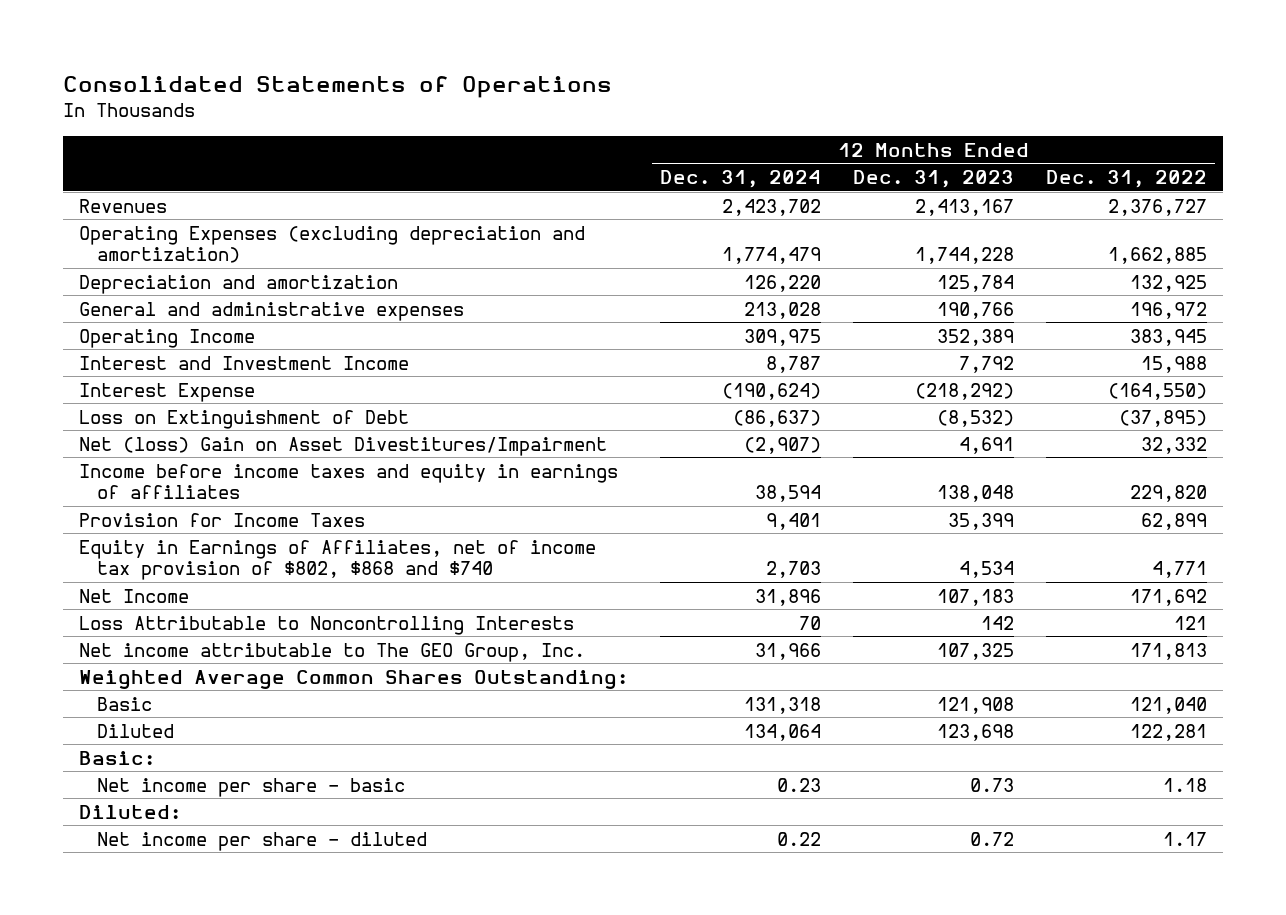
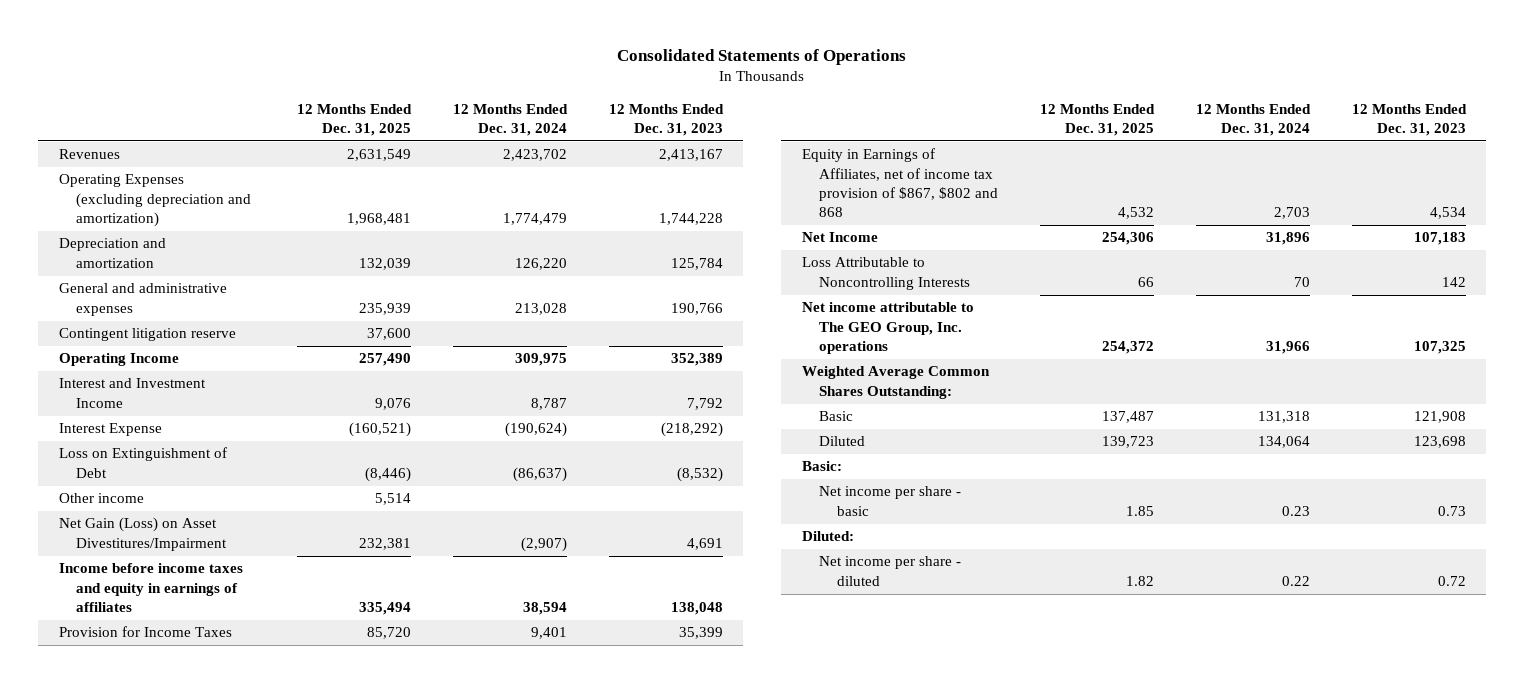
[1045,170,1207,189] Dec. 31, 2022 -> none
none -> [297,103,413,137] 12 Months Ended Dec. 31, 2025
none -> [58,328,236,342] Contingent litigation reserve
none -> [58,493,144,504] Other income
[79,436,608,456] Net (loss) Gain on Asset Divestitures/Impairment -> [58,517,228,551] Net Gain (Loss) on Asset Divestitures/Impairment
[79,539,597,581] Equity in Earnings of Affiliates, net of income tax provision of $802, $868 and $740 -> [801,148,999,218] Equity in Earnings of Affiliates, net of income tax provision of $867, $802 and 868
[79,642,586,662] Net income attributable to The GEO Group, Inc. -> [801,302,974,355] Net income attributable to The GEO Group, Inc. operations

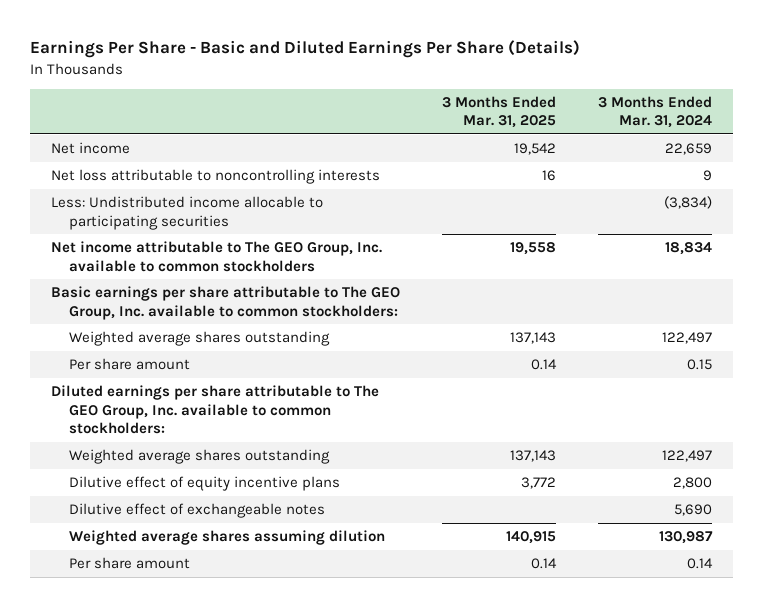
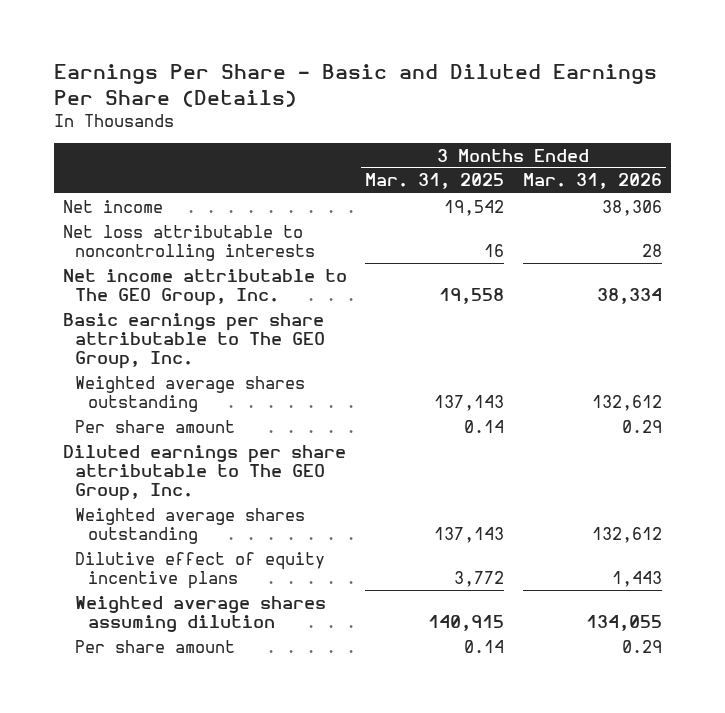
[598,95,713,129] 3 Months Ended Mar. 31, 2024 -> none
none -> [522,173,662,190] Mar. 31, 2026
[51,196,324,230] Less: Undistributed income allocable to participating securities -> none
[51,241,383,272] Net income attributable to The GEO Group, Inc. available to common stockholders -> [62,268,347,306] Net income attributable to The GEO Group, Inc.
[51,286,401,320] Basic earnings per share attributable to The GEO Group, Inc. available to common stockholders: -> [62,312,326,369] Basic earnings per share attributable to The GEO Group, Inc.
[51,385,380,435] Diluted earnings per share attributable to The GEO Group, Inc. available to common stockholders: -> [62,444,346,501] Diluted earnings per share attributable to The GEO Group, Inc.
[68,503,325,519] Dilutive effect of exchangeable notes -> none

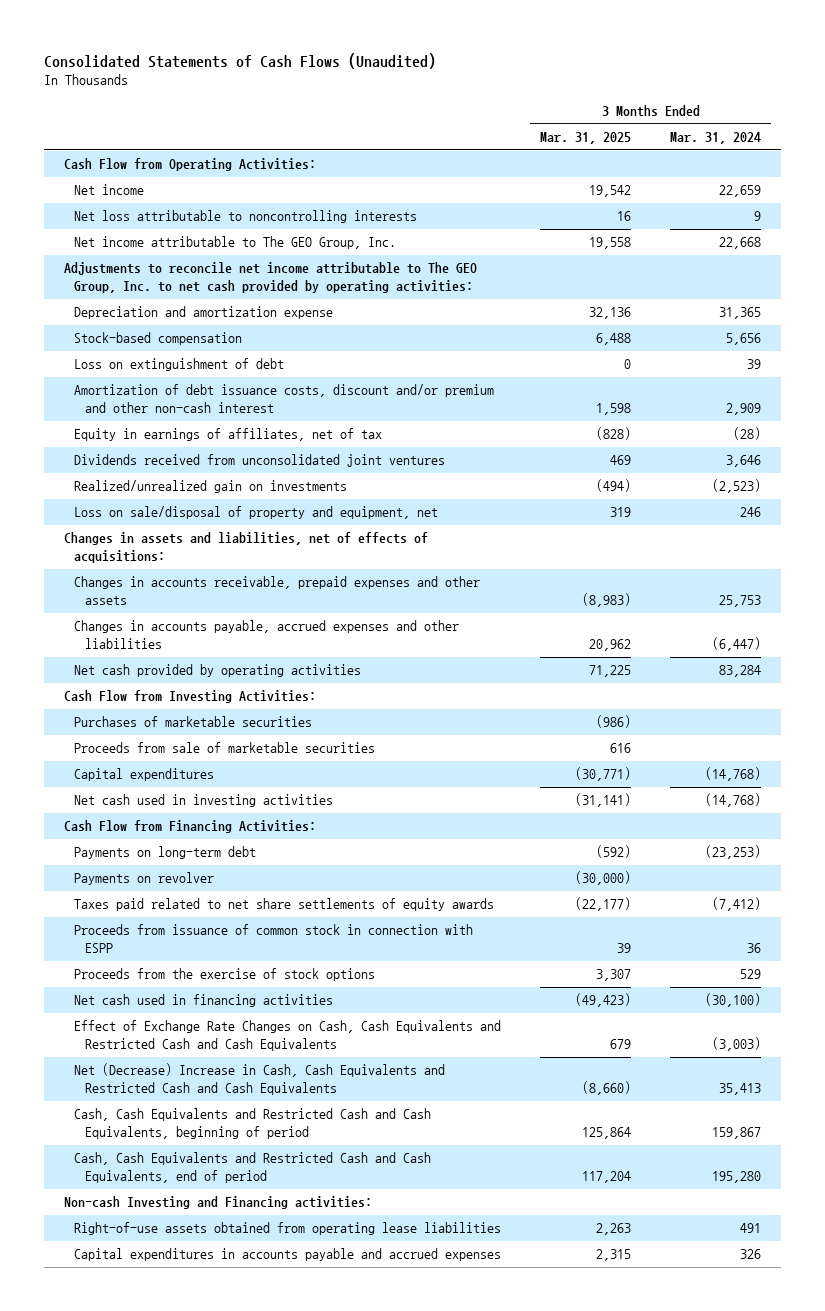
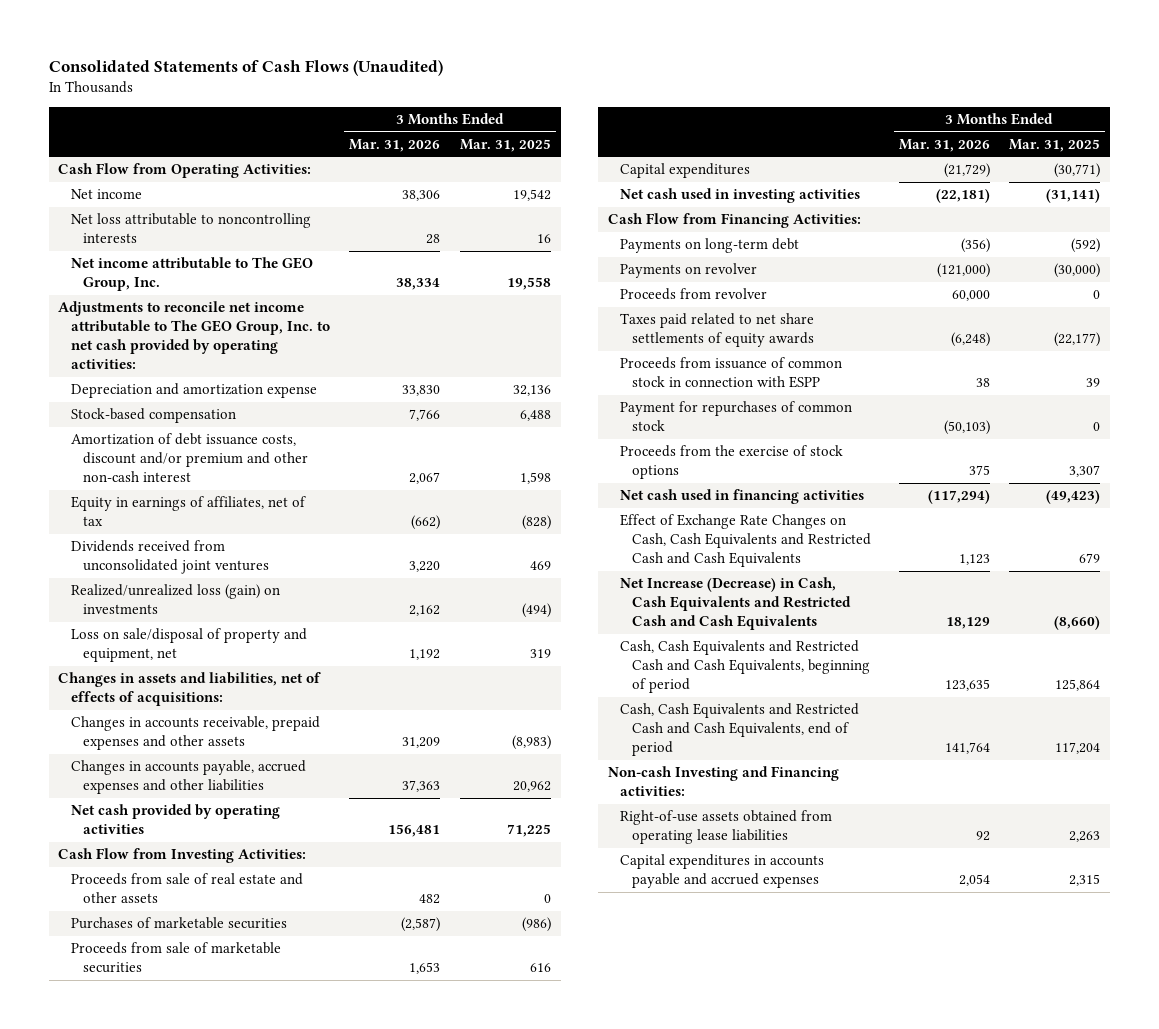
[670,131,762,144] Mar. 31, 2024 -> none
none -> [349,138,441,152] Mar. 31, 2026
[74,358,285,372] Loss on extinguishment of debt -> none
[74,480,348,494] Realized/unrealized gain on investments -> [70,584,280,615] Realized/unrealized loss (gain) on investments
none -> [70,873,303,904] Proceeds from sale of real estate and other assets
none -> [620,288,768,301] Proceeds from revolver
none -> [620,401,853,432] Payment for repurchases of common stock
[74,1063,446,1096] Net (Decrease) Increase in Cash, Cash Equivalents and Restricted Cash and Cash Equivalents -> [620,577,852,631] Net Increase (Decrease) in Cash, Cash Equivalents and Restricted Cash and Cash Equivalents

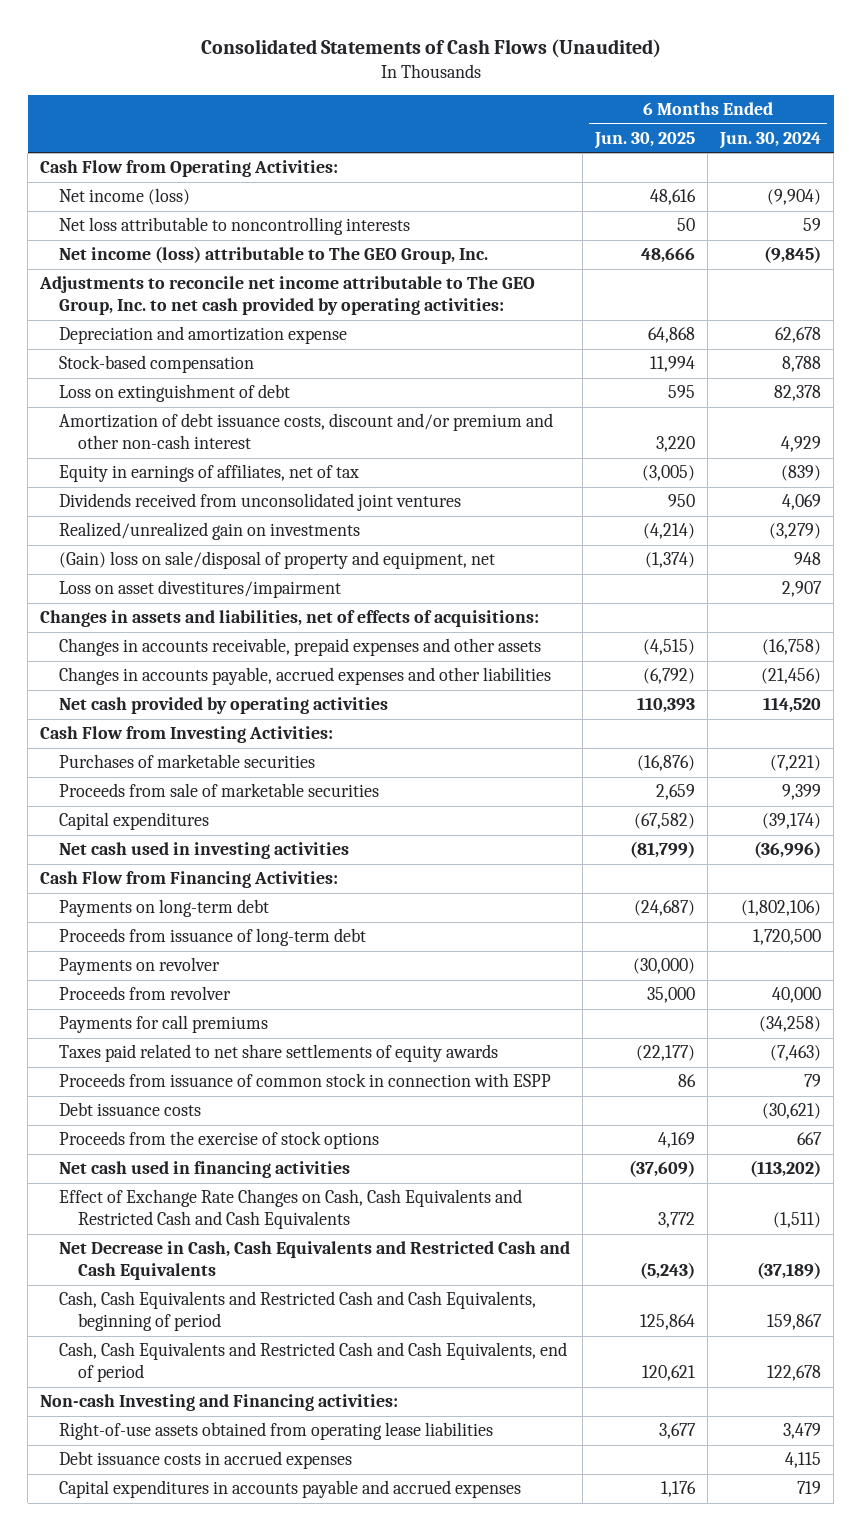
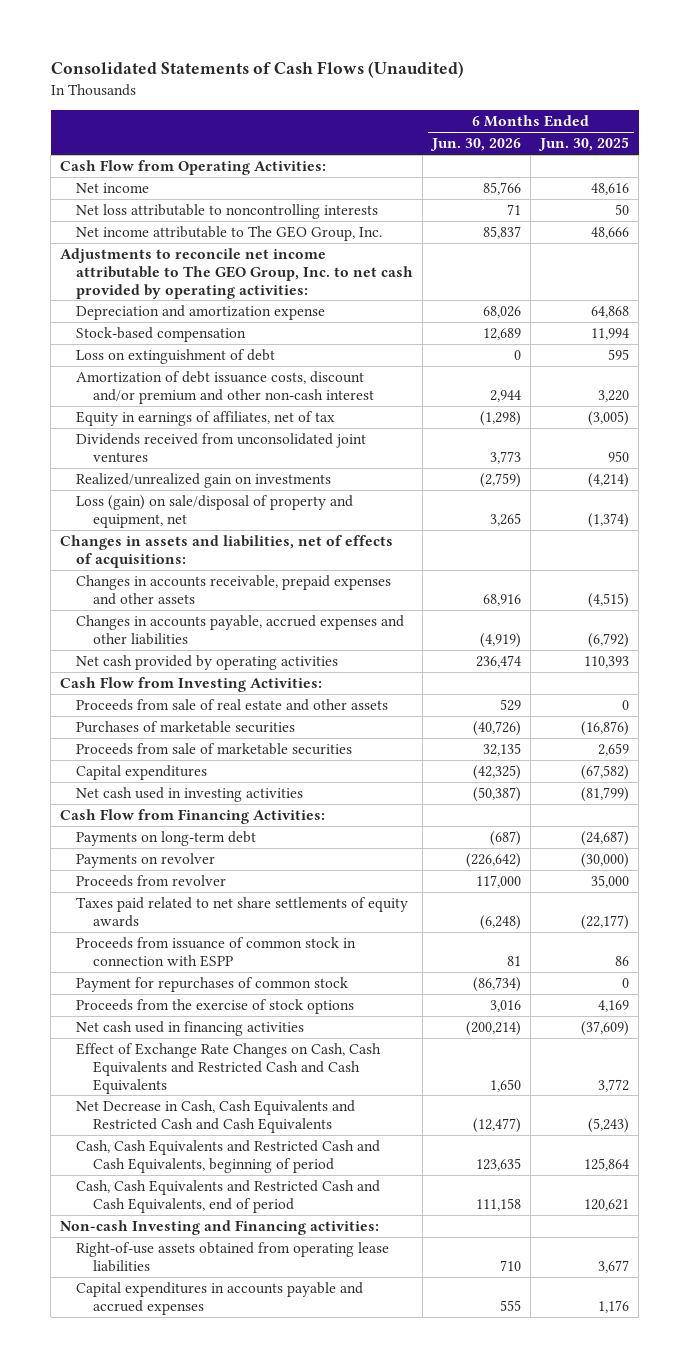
[719,131,822,149] Jun. 30, 2024 -> none
none -> [430,138,522,152] Jun. 30, 2026
[58,188,190,206] Net income (loss) -> [76,182,150,193] Net income
[58,246,488,265] Net income (loss) attributable to The GEO Group, Inc. -> [76,225,383,241] Net income attributable to The GEO Group, Inc.
[58,580,341,599] Loss on asset divestitures/impairment -> none
[58,551,495,570] (Gain) loss on sale/disposal of property and equipment, net -> [76,494,354,528] Loss (gain) on sale/disposal of property and equipment, net
none -> [76,698,389,711] Proceeds from sale of real estate and other assets
[58,928,366,947] Proceeds from issuance of long-term debt -> none
[58,1015,268,1034] Payments for call premiums -> none
[58,1102,201,1117] Debt issuance costs -> none
none -> [76,976,349,992] Payment for repurchases of common stock
[58,1451,352,1470] Debt issuance costs in accrued expenses -> none

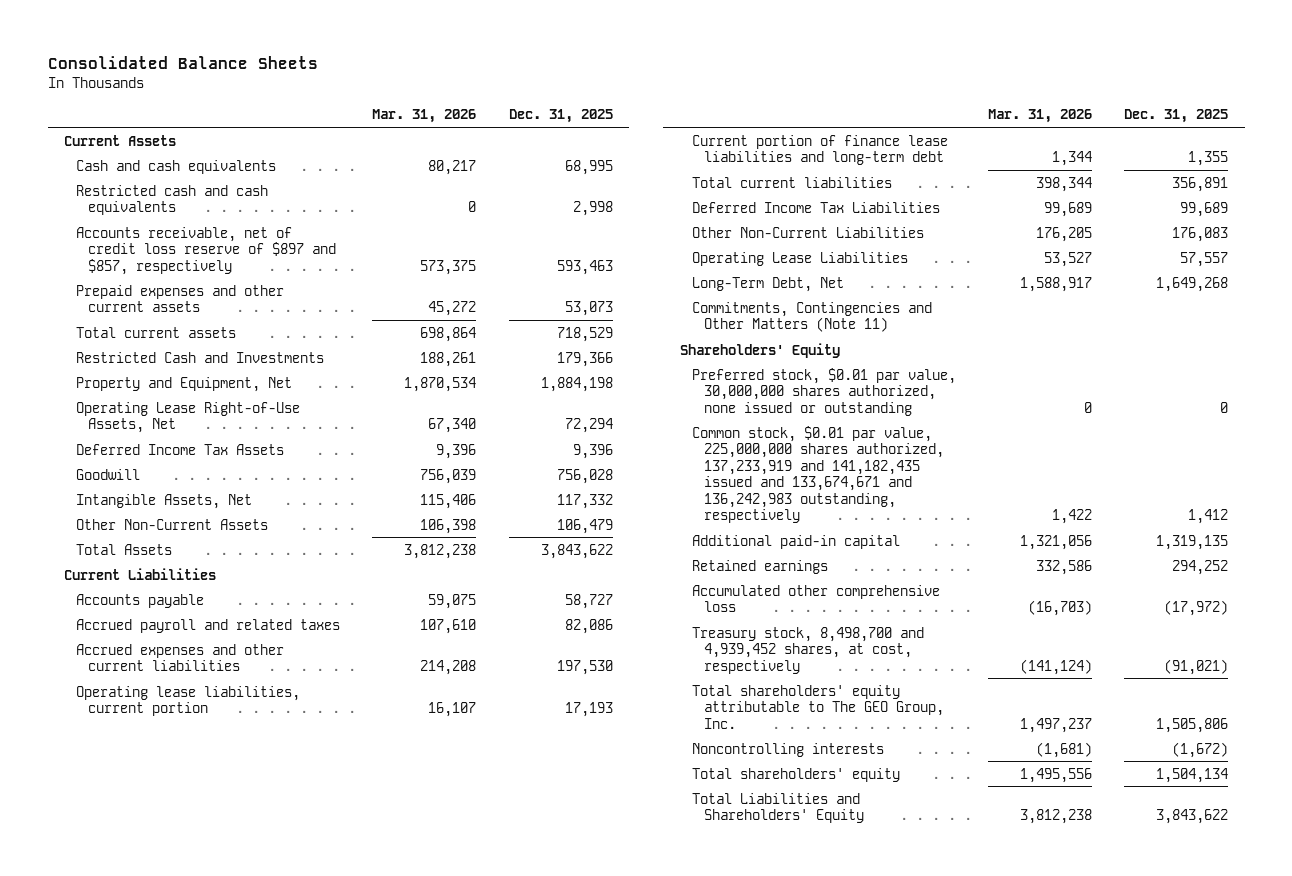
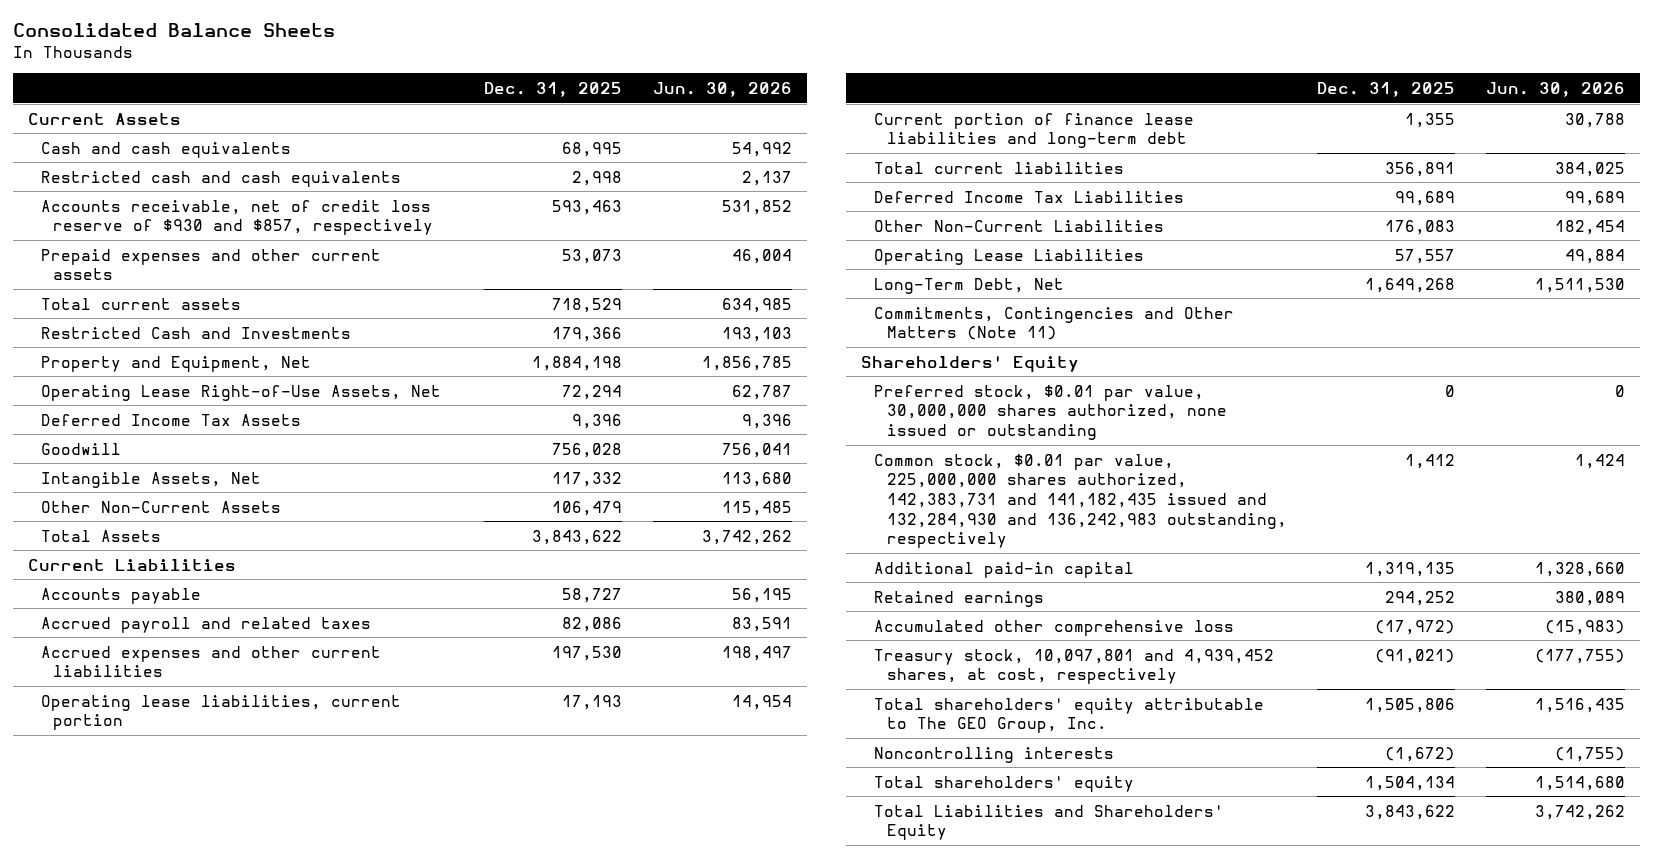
[372,109,477,124] Mar. 31, 2026 -> none
none -> [652,81,792,97] Jun. 30, 2026
[75,226,336,275] Accounts receivable, net of credit loss reserve of $897 and $857, respectively -> [40,199,434,236] Accounts receivable, net of credit loss reserve of $930 and $857, respectively
[691,425,944,524] Common stock, $0.01 par value, 225,000,000 shares authorized, 137,233,919 and 141,182,435 issued and 133,674,671 and 136,242,983 outstanding, respectively -> [873,453,1287,549] Common stock, $0.01 par value, 225,000,000 shares authorized, 142,383,731 and 141,182,435 issued and 132,284,930 and 136,242,983 outstanding, respectively
[691,626,924,674] Treasury stock, 8,498,700 and 4,939,452 shares, at cost, respectively -> [873,648,1274,685] Treasury stock, 10,097,801 and 4,939,452 shares, at cost, respectively

